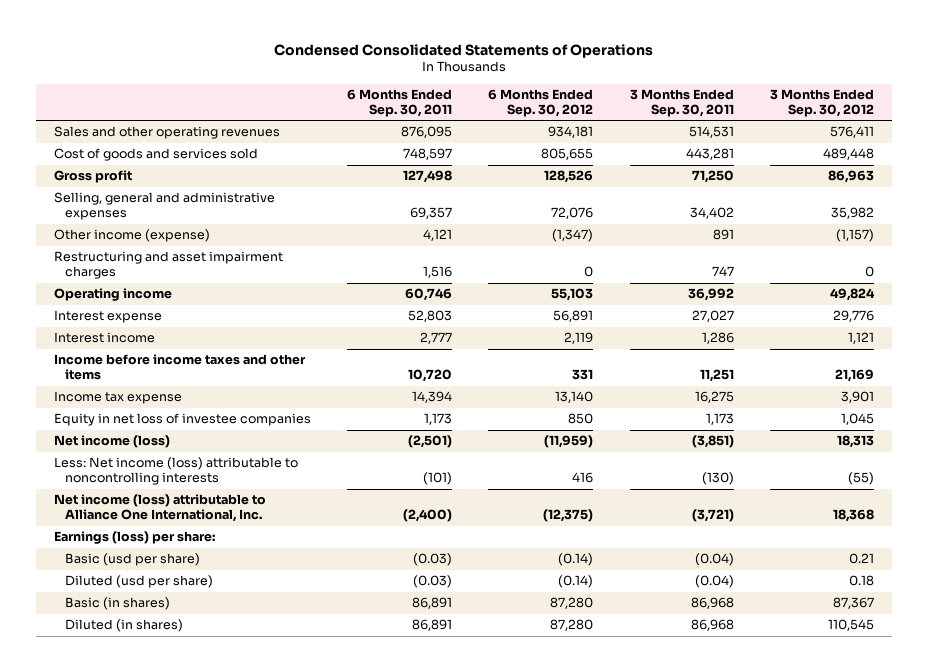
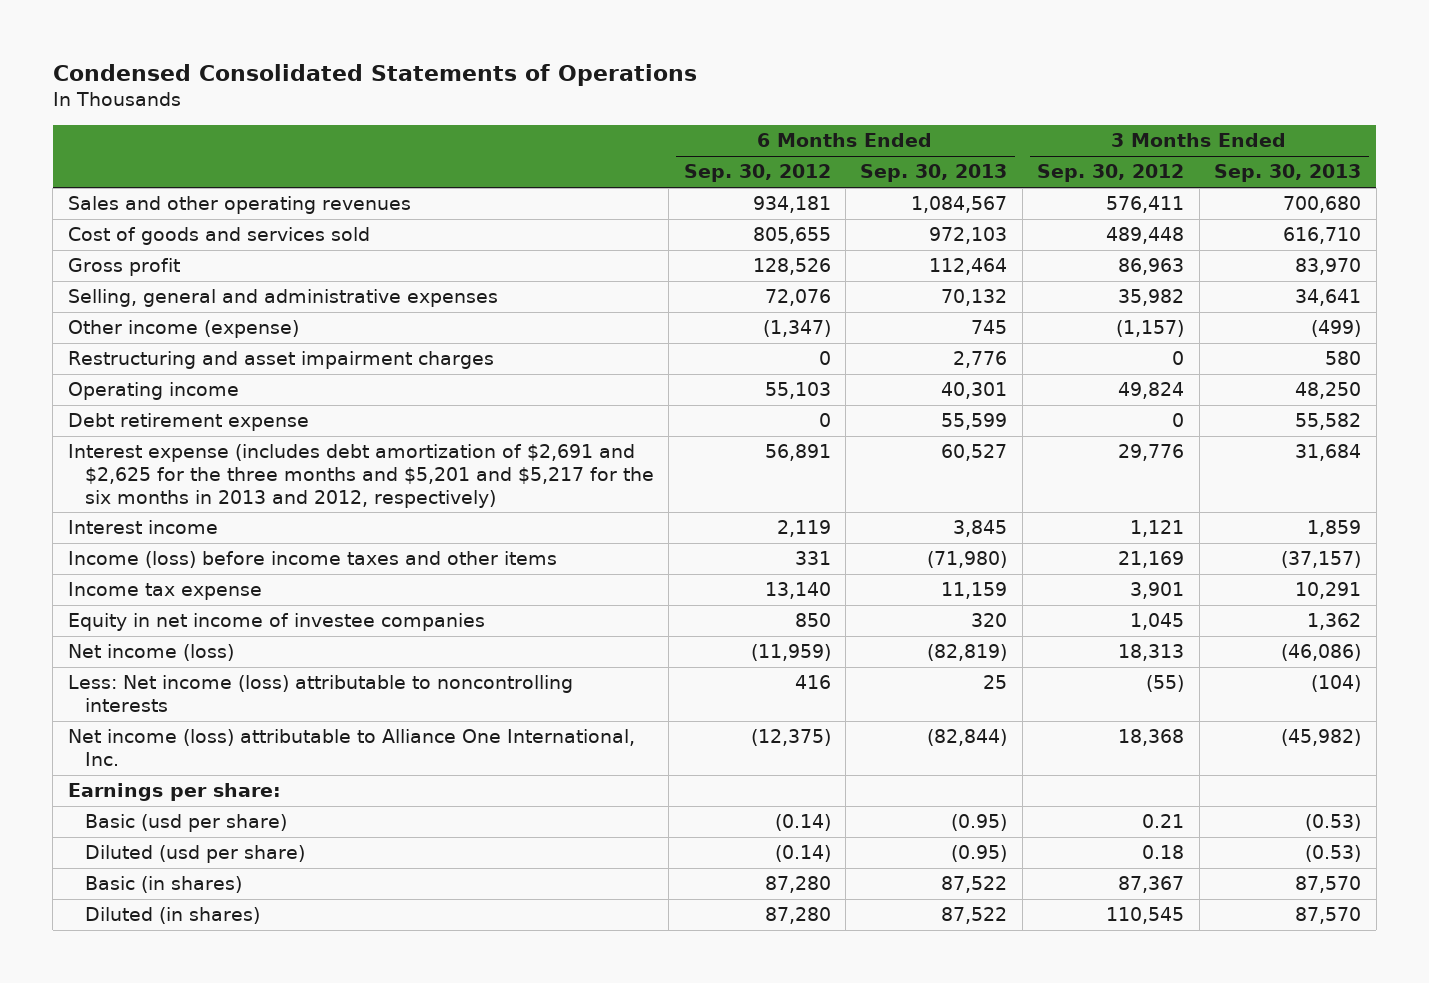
[347,89,453,117] 6 Months Ended Sep. 30, 2011 -> none
[629,89,734,117] 3 Months Ended Sep. 30, 2011 -> none
none -> [860,164,1008,183] Sep. 30, 2013
none -> [1214,164,1362,183] Sep. 30, 2013
none -> [67,413,309,432] Debt retirement expense
[53,310,162,324] Interest expense -> [67,444,654,508] Interest expense (includes debt amortization of $2,691 and $2,625 for the three months and $5,201 and $5,217 for the six months in 2013 and 2012, respectively)
[53,354,306,381] Income before income taxes and other items -> [67,551,557,569] Income (loss) before income taxes and other items
[53,413,311,427] Equity in net loss of investee companies -> [67,613,485,632] Equity in net income of investee companies
[53,531,215,545] Earnings (loss) per share: -> [67,783,281,802] Earnings per share:

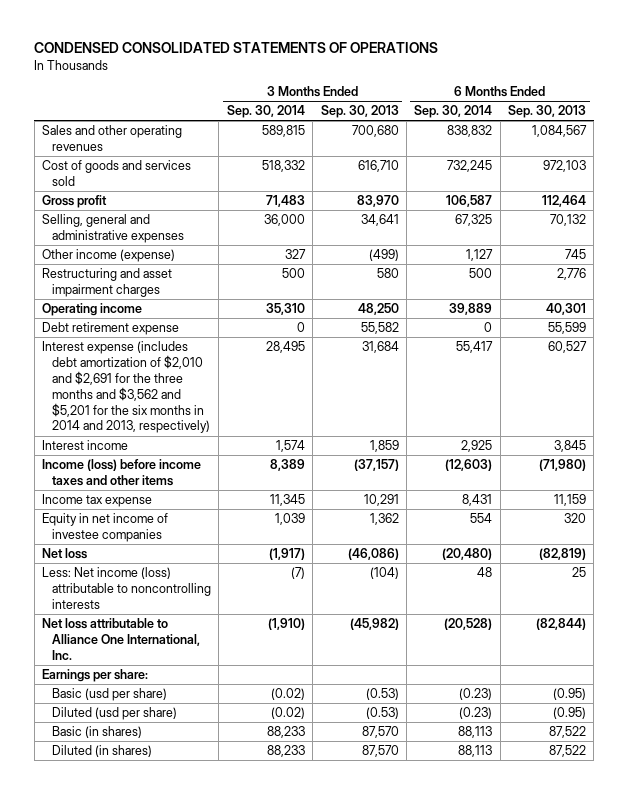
[52,64,697,87] Condensed Consolidated Statements of Operations -> [34,42,439,54] CONDENSED CONSOLIDATED STATEMENTS OF OPERATIONS
[683,164,831,183] Sep. 30, 2012 -> none
[1037,164,1185,183] Sep. 30, 2012 -> none
none -> [226,105,305,119] Sep. 30, 2014
none -> [414,105,493,119] Sep. 30, 2014
[67,444,654,508] Interest expense (includes debt amortization of $2,691 and $2,625 for the three months and $5,201 and $5,217 for the six months in 2013 and 2012, respectively) -> [41,341,211,434] Interest expense (includes debt amortization of $2,010 and $2,691 for the three months and $3,562 and $5,201 for the six months in 2014 and 2013, respectively)
[67,644,234,662] Net income (loss) -> [41,548,87,560] Net loss
[67,729,635,766] Net income (loss) attributable to Alliance One International, Inc. -> [41,618,201,660] Net loss attributable to Alliance One International, Inc.

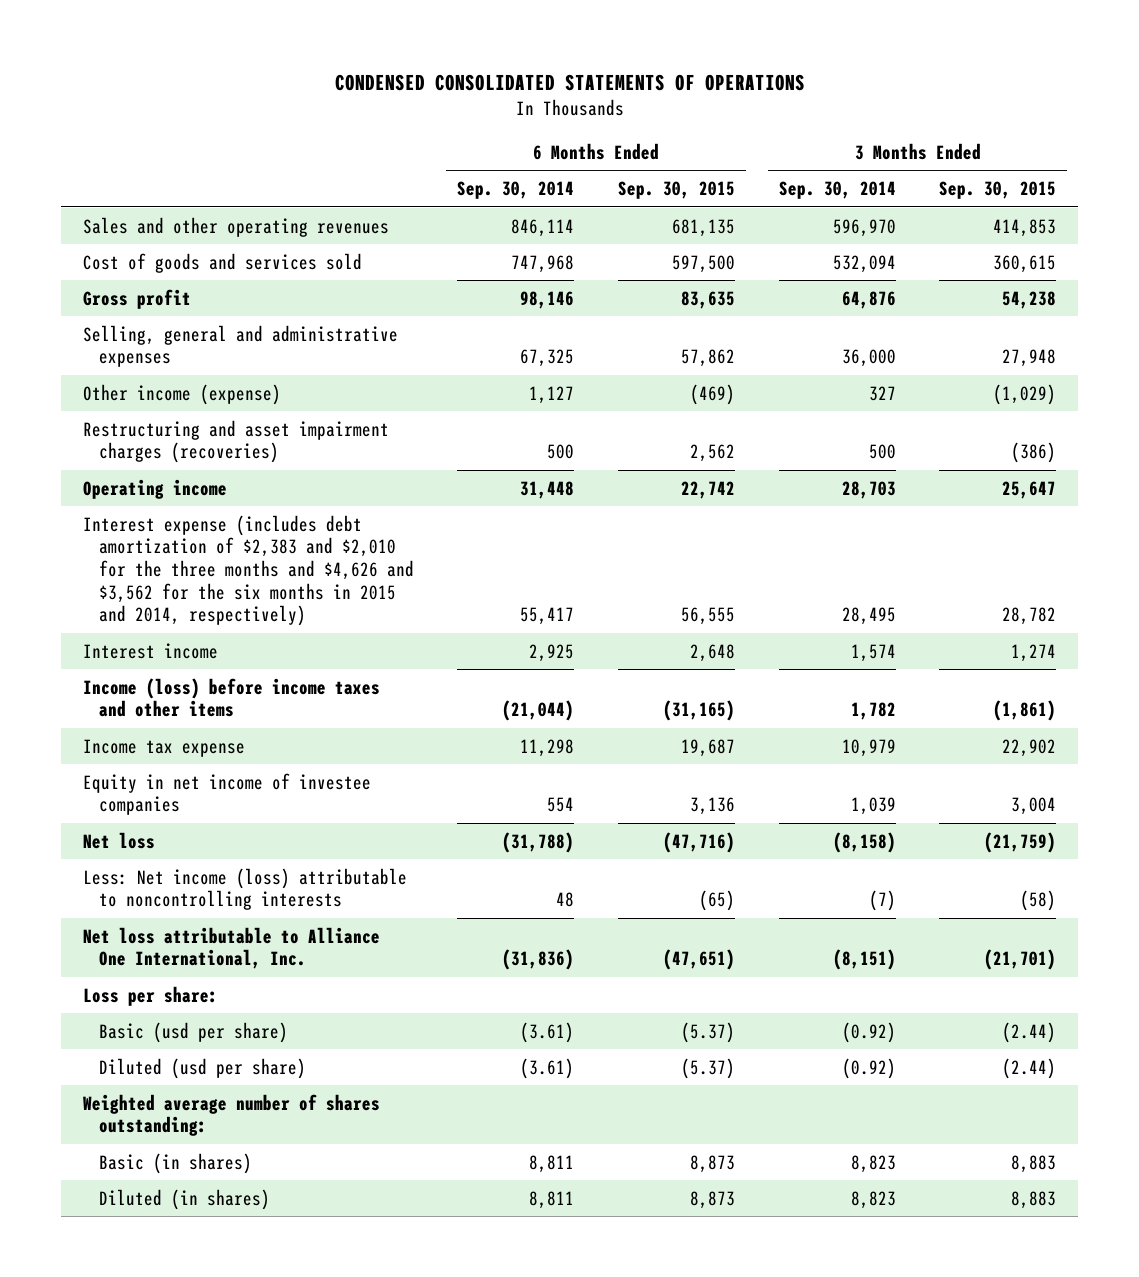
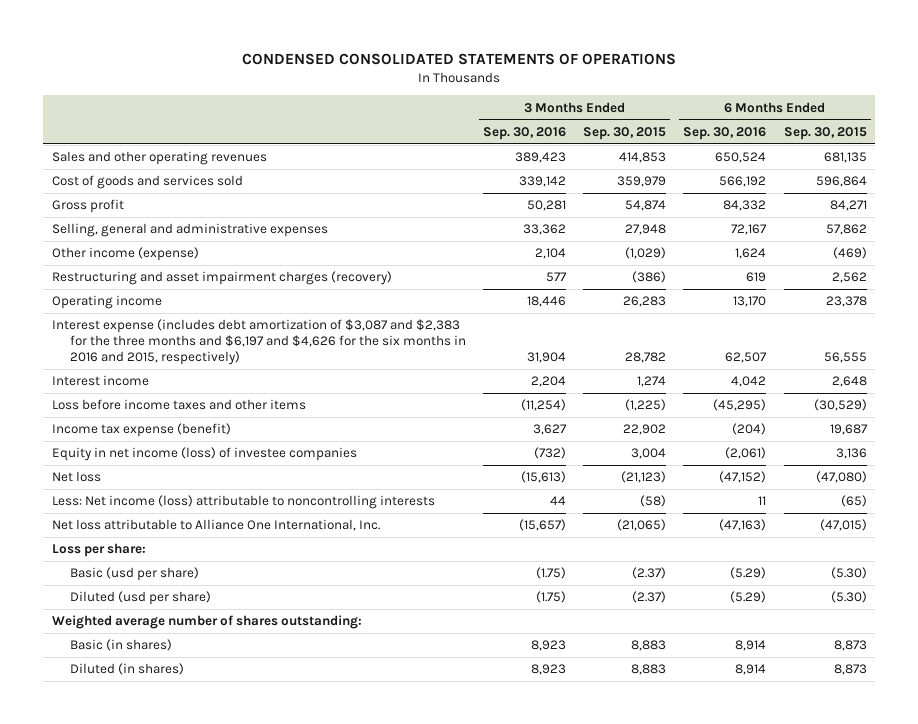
[457,181,575,200] Sep. 30, 2014 -> none
[778,181,896,200] Sep. 30, 2014 -> none
none -> [482,126,566,140] Sep. 30, 2016
none -> [683,126,767,140] Sep. 30, 2016
[672,254,736,273] 597,500 -> [815,176,867,188] 596,864
[993,254,1057,273] 360,615 -> [617,176,667,188] 359,979
[681,290,736,309] 83,635 -> [829,200,867,212] 84,271
[1002,290,1057,309] 54,238 -> [625,200,667,212] 54,874
[82,419,389,464] Restructuring and asset impairment charges (recoveries) -> [51,271,392,286] Restructuring and asset impairment charges (recovery)
[681,480,736,499] 22,742 -> [825,296,867,308] 23,378
[1002,480,1057,499] 25,647 -> [623,296,667,308] 26,283
[82,514,414,627] Interest expense (includes debt amortization of $2,383 and $2,010 for the three months and $4,626 and $3,562 for the six months in 2015 and 2014, respectively) -> [51,319,466,366] Interest expense (includes debt amortization of $3,087 and $2,383 for the three months and $6,197 and $4,626 for the six months in 2016 and 2015, respectively)
[82,677,380,718] Income (loss) before income taxes and other items -> [51,399,306,411] Loss before income taxes and other items
[663,700,736,722] (31,165) -> [813,399,867,412] (30,529)
[993,700,1057,722] (1,861) -> [625,399,667,412] (1,225)
[82,738,245,757] Income tax expense -> [51,423,231,438] Income tax expense (benefit)
[82,772,371,816] Equity in net income of investee companies -> [51,447,357,462] Equity in net income (loss) of investee companies
[663,831,736,853] (47,716) -> [815,471,867,484] (47,080)
[984,831,1057,853] (21,759) -> [621,471,667,484] (21,123)
[663,949,736,971] (47,651) -> [819,519,867,532] (47,015)
[984,949,1057,971] (21,701) -> [617,519,667,532] (21,065)
[681,1021,736,1043] (5.37) -> [830,567,867,580] (5.30)
[1002,1021,1057,1043] (2.44) -> [632,567,667,580] (2.37)
[681,1057,736,1079] (5.37) -> [830,591,867,604] (5.30)
[1002,1057,1057,1079] (2.44) -> [632,591,667,604] (2.37)

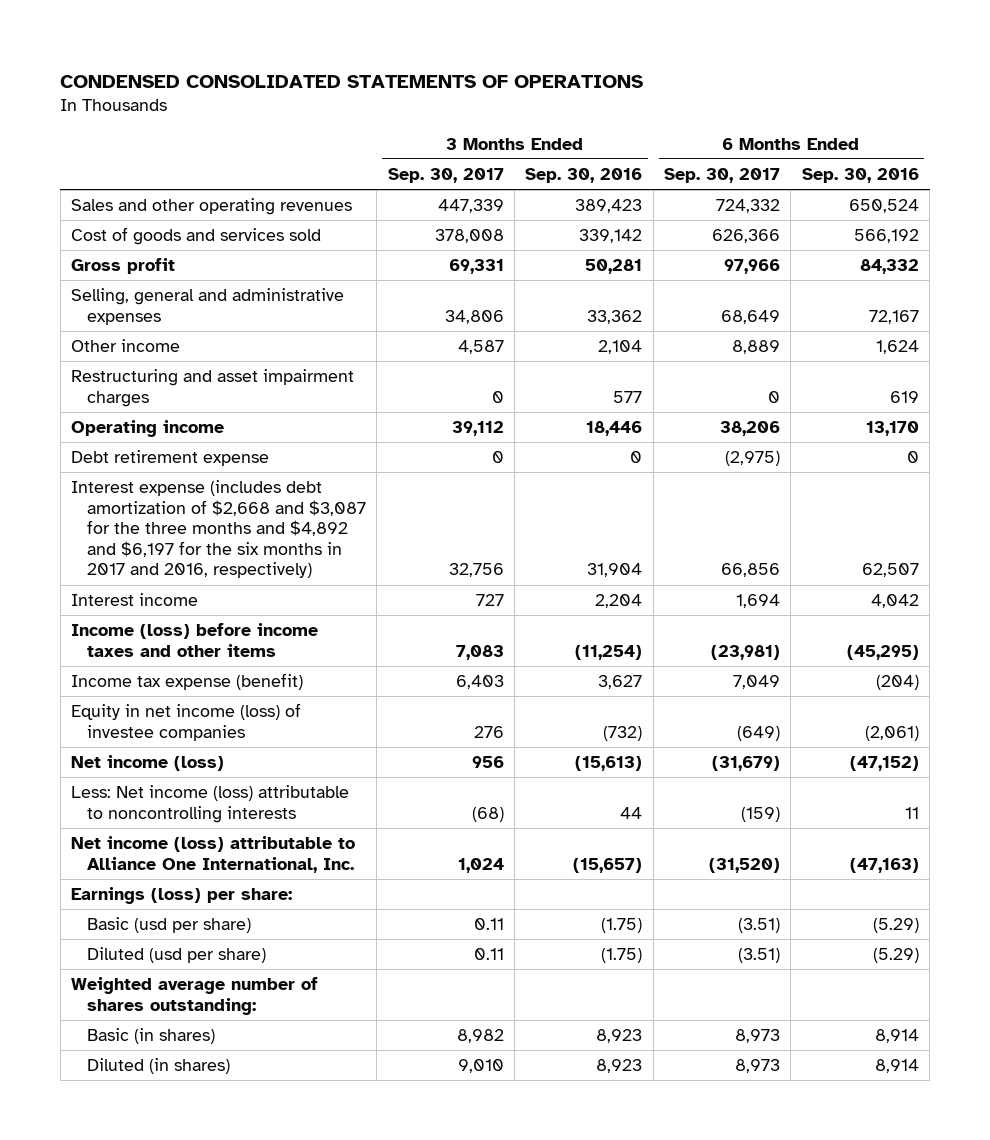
[583,126,667,140] Sep. 30, 2015 -> none
[783,126,867,140] Sep. 30, 2015 -> none
none -> [387,168,504,184] Sep. 30, 2017
none -> [664,168,781,184] Sep. 30, 2017
[51,247,199,262] Other income (expense) -> [71,339,181,353] Other income
[51,271,392,286] Restructuring and asset impairment charges (recovery) -> [71,369,355,407] Restructuring and asset impairment charges
none -> [71,450,270,467] Debt retirement expense
[51,319,466,366] Interest expense (includes debt amortization of $3,087 and $2,383 for the three months and $6,197 and $4,626 for the six months in 2016 and 2015, respectively) -> [71,480,366,579] Interest expense (includes debt amortization of $2,668 and $3,087 for the three months and $4,892 and $6,197 for the six months in 2017 and 2016, respectively)
[51,399,306,411] Loss before income taxes and other items -> [71,623,319,657] Income (loss) before income taxes and other items
[51,471,101,483] Net loss -> [71,755,225,772] Net income (loss)
[51,519,380,532] Net loss attributable to Alliance One International, Inc. -> [71,836,356,873] Net income (loss) attributable to Alliance One International, Inc.
[51,543,146,558] Loss per share: -> [71,887,293,905] Earnings (loss) per share:

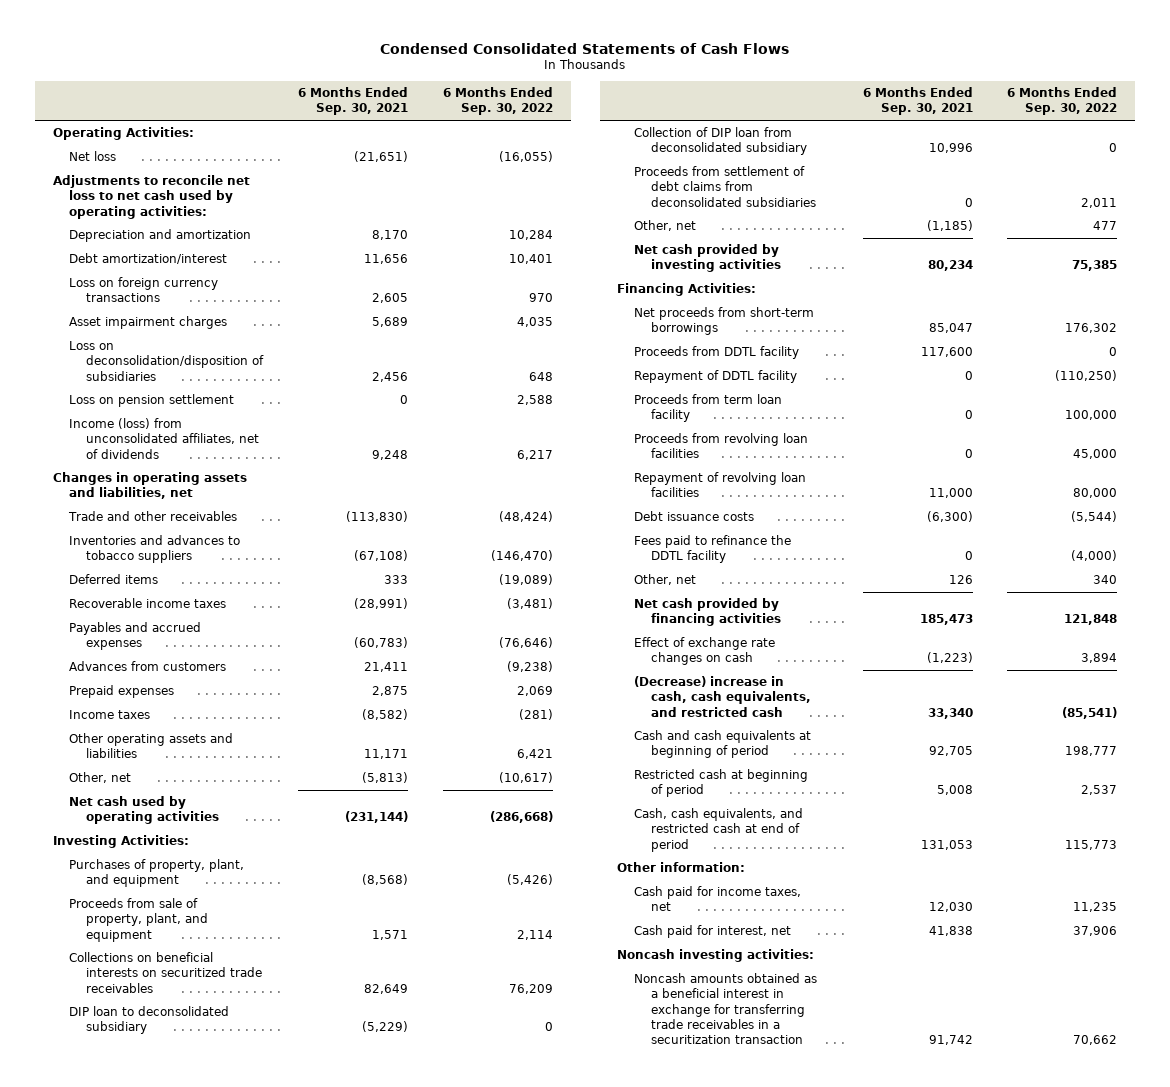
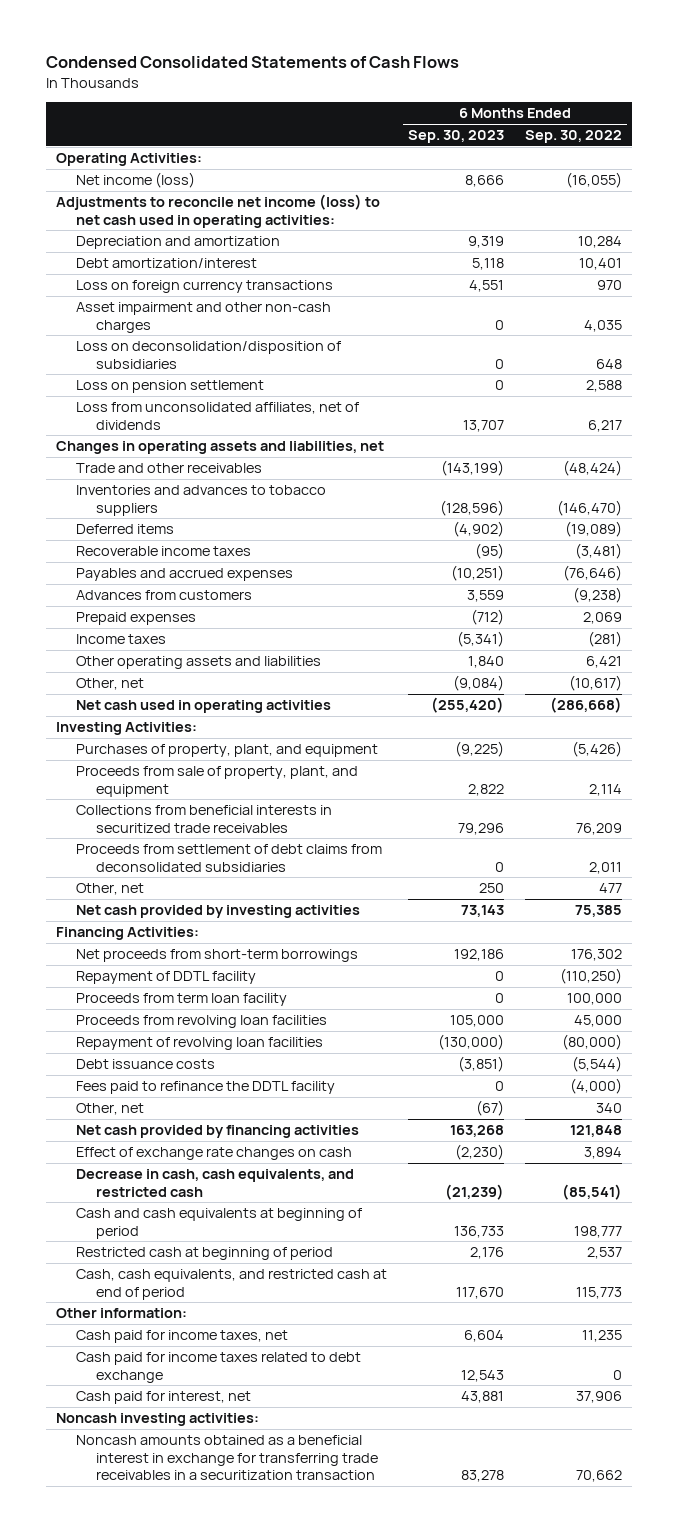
[298,87,409,116] 6 Months Ended Sep. 30, 2021 -> none
none -> [408,130,505,144] Sep. 30, 2023
[69,151,117,162] Net loss -> [76,172,196,189] Net income (loss)
[52,175,250,219] Adjustments to reconcile net loss to net cash used by operating activities: -> [56,194,381,228] Adjustments to reconcile net income (loss) to net cash used in operating activities:
[69,316,228,330] Asset impairment charges -> [76,302,332,333] Asset impairment and other non-cash charges
[69,418,260,459] Income (loss) from unconsolidated affiliates, net of dividends -> [76,402,360,430] Loss from unconsolidated affiliates, net of dividends
[69,796,220,825] Net cash used by operating activities -> [76,700,332,714] Net cash used in operating activities
[69,1006,230,1035] DIP loan to deconsolidated subsidiary -> none
[633,127,807,156] Collection of DIP loan from deconsolidated subsidiary -> none
[69,952,263,993] Collections on beneficial interests on securitized trade receivables -> [76,805,333,833] Collections from beneficial interests in securitized trade receivables
[633,346,799,360] Proceeds from DDTL facility -> none
[1073,488,1118,499] 80,000 -> [561,1034,622,1051] (80,000)
[633,676,811,717] (Decrease) increase in cash, cash equivalents, and restricted cash -> [76,1169,355,1197] Decrease in cash, cash equivalents, and restricted cash
none -> [76,1352,362,1383] Cash paid for income taxes related to debt exchange

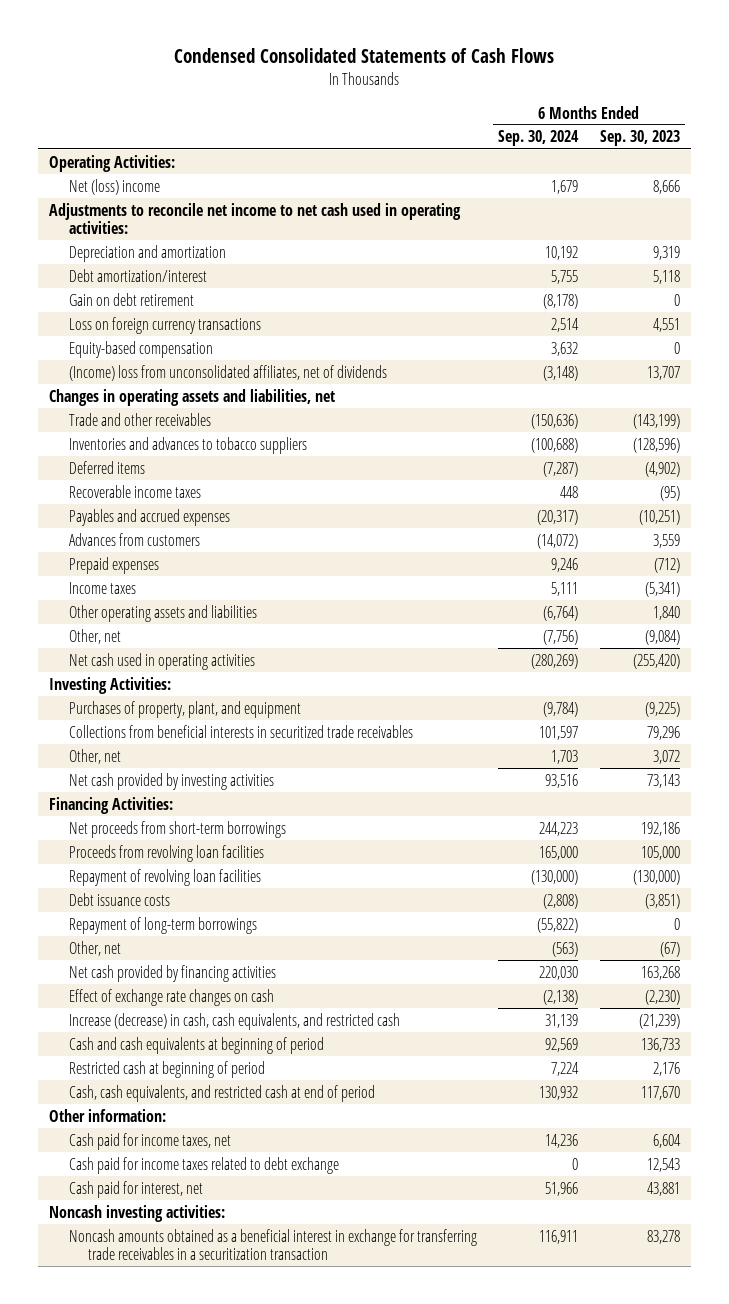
[524,130,622,144] Sep. 30, 2022 -> none
none -> [498,130,580,147] Sep. 30, 2024
[76,172,196,189] Net income (loss) -> [68,178,160,195] Net (loss) income
[56,194,381,228] Adjustments to reconcile net income (loss) to net cash used in operating activities: -> [49,202,462,235] Adjustments to reconcile net income to net cash used in operating activities:
none -> [68,292,194,306] Gain on debt retirement
[76,302,332,333] Asset impairment and other non-cash charges -> none
[76,341,342,369] Loss on deconsolidation/disposition of subsidiaries -> none
[76,380,265,394] Loss on pension settlement -> none
none -> [68,340,213,358] Equity-based compensation
[76,402,360,430] Loss from unconsolidated affiliates, net of dividends -> [68,364,387,381] (Income) loss from unconsolidated affiliates, net of dividends
[76,766,359,797] Proceeds from sale of property, plant, and equipment -> none
[76,844,383,872] Proceeds from settlement of debt claims from deconsolidated subsidiaries -> none
[479,883,505,894] 250 -> [652,749,680,764] 3,072
[76,971,257,985] Repayment of DDTL facility -> none
[76,993,288,1007] Proceeds from term loan facility -> none
[76,1081,336,1095] Fees paid to refinance the DDTL facility -> none
none -> [68,916,257,934] Repayment of long-term borrowings
[76,1169,355,1197] Decrease in cash, cash equivalents, and restricted cash -> [68,1012,400,1030] Increase (decrease) in cash, cash equivalents, and restricted cash

